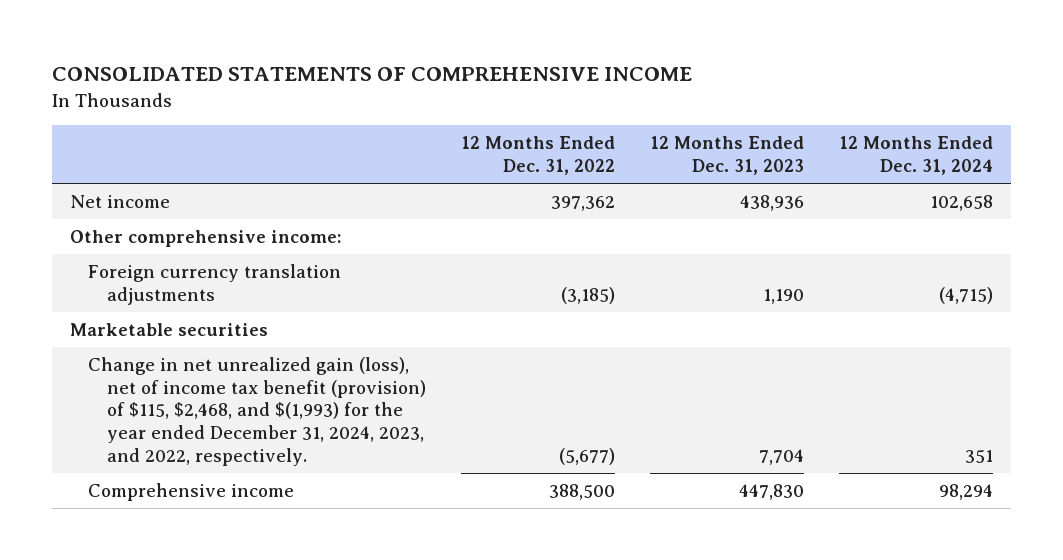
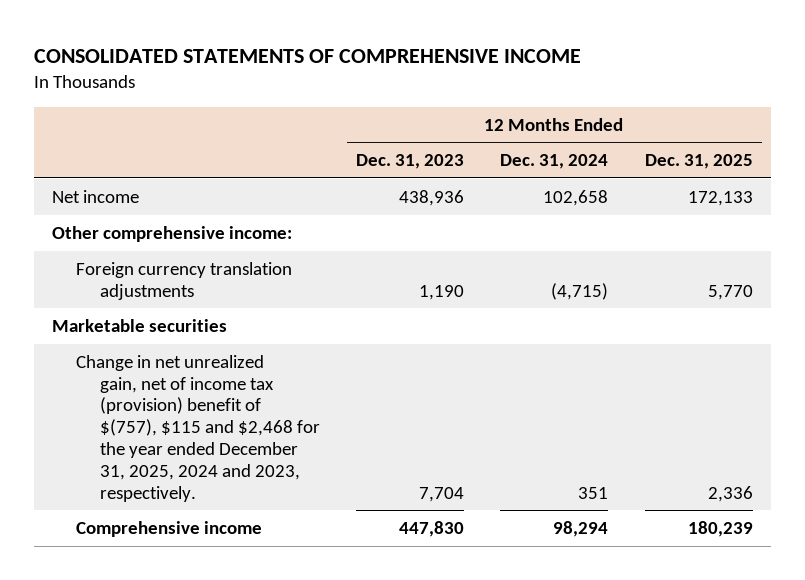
[461,136,616,176] 12 Months Ended Dec. 31, 2022 -> none
none -> [644,154,753,170] Dec. 31, 2025
[88,356,427,466] Change in net unrealized gain (loss), net of income tax benefit (provision) of $115, $2,468, and $(1,993) for the year ended December 31, 2024, 2023, and 2022, respectively. -> [75,354,320,502] Change in net unrealized gain, net of income tax (provision) benefit of $(757), $115 and $2,468 for the year ended December 31, 2025, 2024 and 2023, respectively.

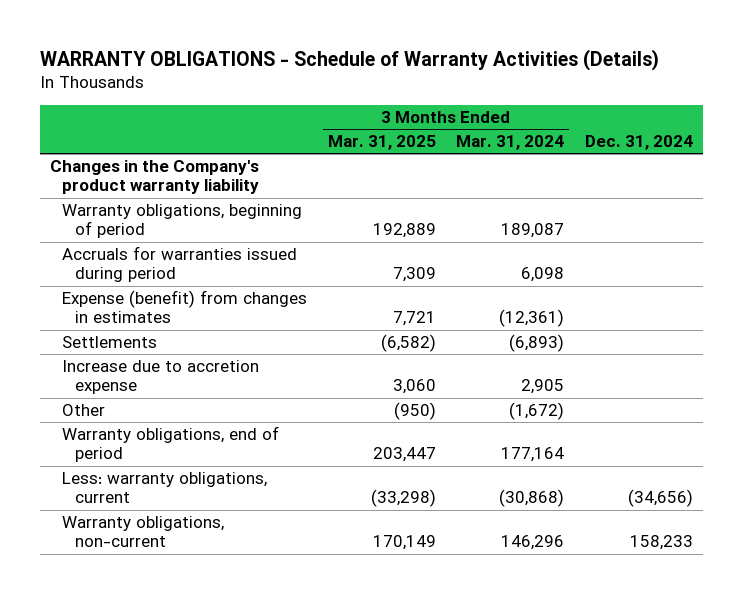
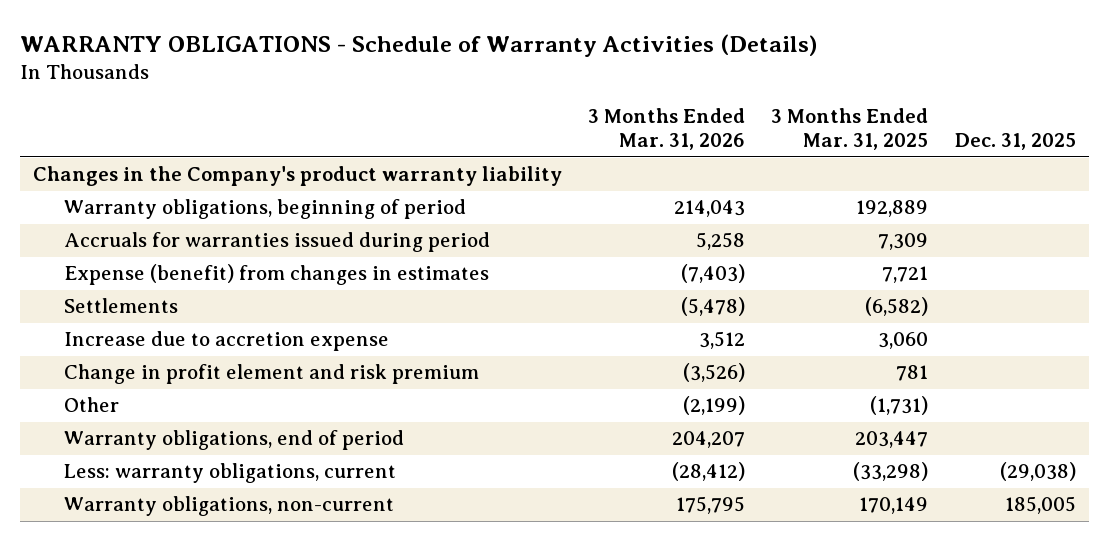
[456,135,565,151] Mar. 31, 2024 -> none
[584,135,693,151] Dec. 31, 2024 -> none
none -> [588,108,746,151] 3 Months Ended Mar. 31, 2026
none -> [954,133,1076,151] Dec. 31, 2025
none -> [64,364,480,385] Change in profit element and risk premium
[393,401,436,420] (950) -> [870,396,929,416] (1,731)

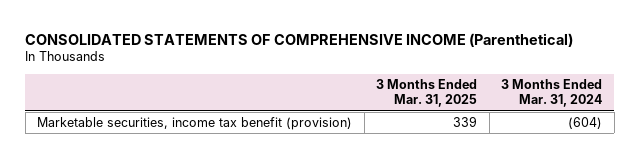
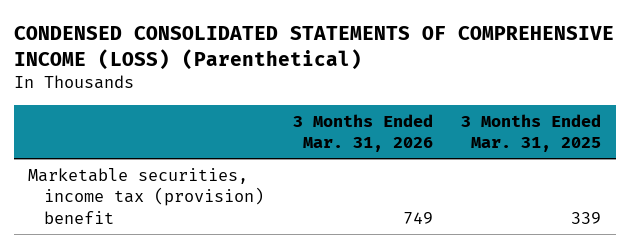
[25,32,574,47] CONSOLIDATED STATEMENTS OF COMPREHENSIVE INCOME (Parenthetical) -> [14,25,615,70] CONDENSED CONSOLIDATED STATEMENTS OF COMPREHENSIVE INCOME (LOSS) (Parenthetical)
[501,78,603,108] 3 Months Ended Mar. 31, 2024 -> none
none -> [292,113,433,153] 3 Months Ended Mar. 31, 2026
[37,117,353,131] Marketable securities, income tax benefit (provision) -> [28,167,264,224] Marketable securities, income tax (provision) benefit

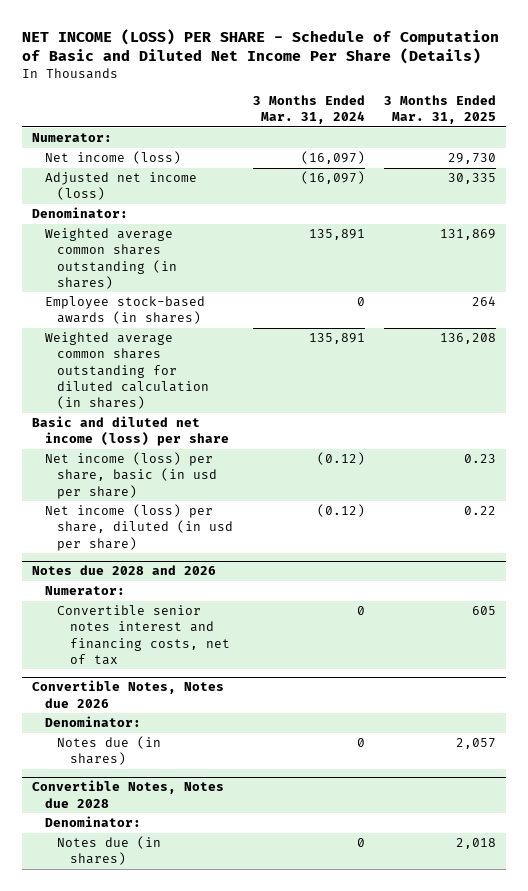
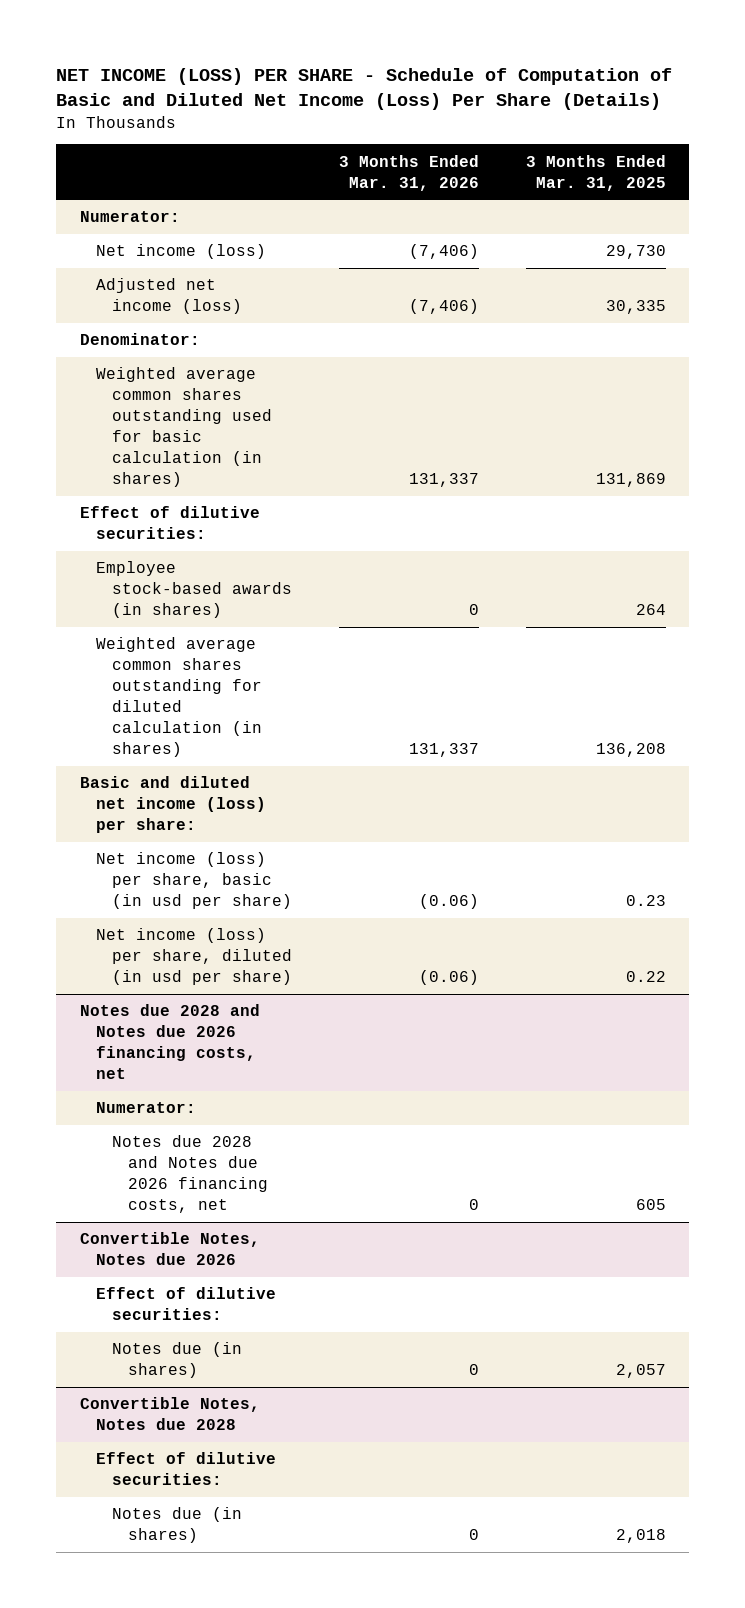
[22,28,500,65] NET INCOME (LOSS) PER SHARE - Schedule of Computation of Basic and Diluted Net Income Per Share (Details) -> [56,68,673,111] NET INCOME (LOSS) PER SHARE - Schedule of Computation of Basic and Diluted Net Income (Loss) Per Share (Details)
[252,94,365,125] 3 Months Ended Mar. 31, 2024 -> none
none -> [338,154,479,191] 3 Months Ended Mar. 31, 2026
[44,228,178,290] Weighted average common shares outstanding (in shares) -> [95,367,272,488] Weighted average common shares outstanding used for basic calculation (in shares)
none -> [79,506,260,540] Effect of dilutive securities:
[31,416,229,447] Basic and diluted net income (loss) per share -> [79,776,266,834] Basic and diluted net income (loss) per share:
[31,565,216,576] Notes due 2028 and 2026 -> [79,1004,260,1080] Notes due 2028 and Notes due 2026 financing costs, net
[57,605,231,666] Convertible senior notes interest and financing costs, net of tax -> [111,1135,268,1214] Notes due 2028 and Notes due 2026 financing costs, net
[44,716,141,728] Denominator: -> none
none -> [95,1287,276,1321] Effect of dilutive securities:
[44,816,141,828] Denominator: -> none
none -> [95,1452,276,1486] Effect of dilutive securities:

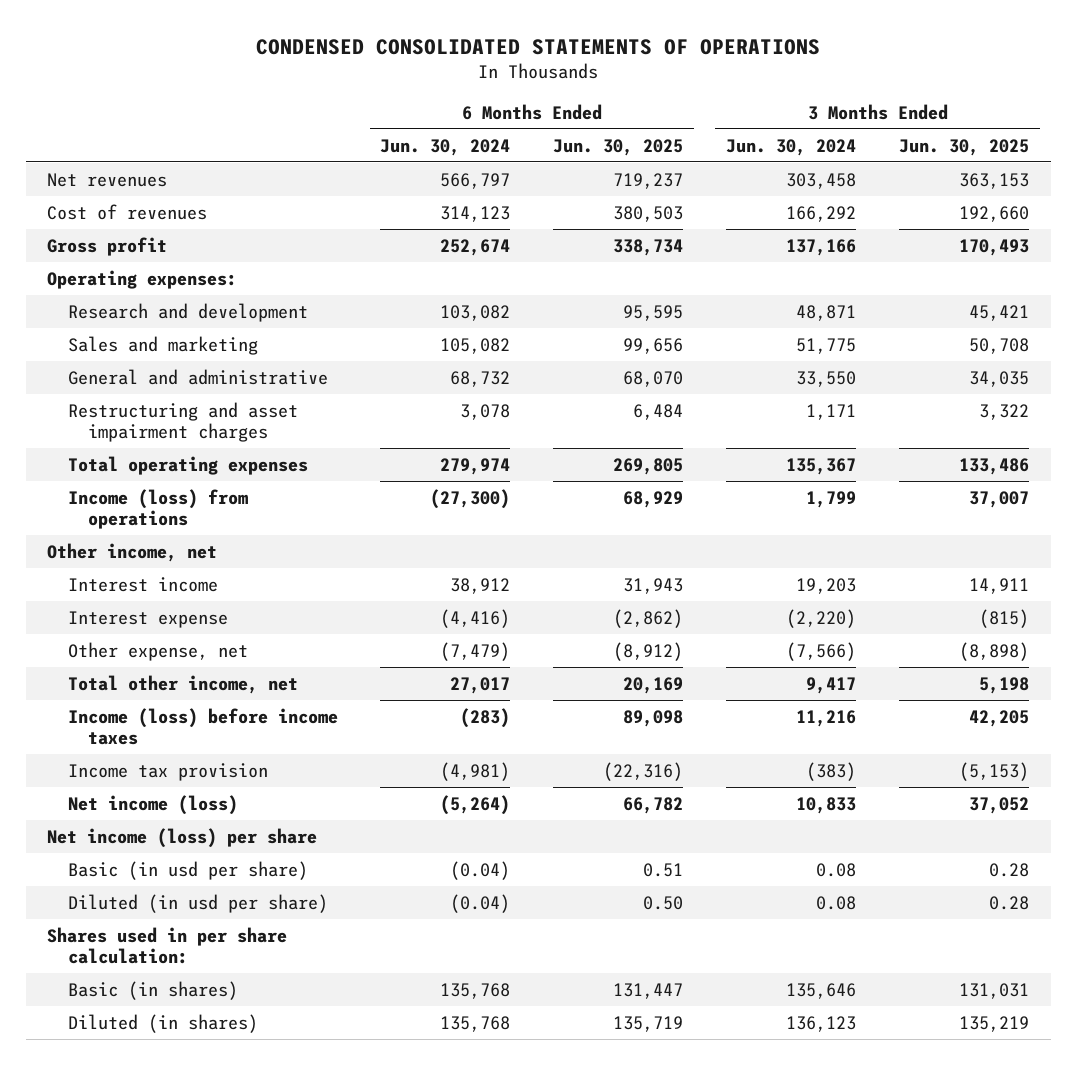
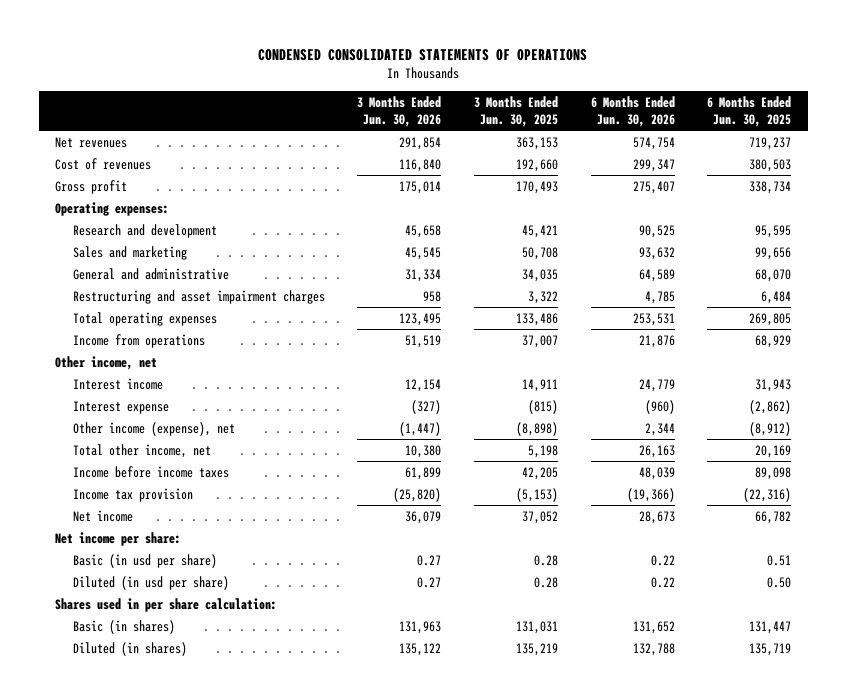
[380,138,511,156] Jun. 30, 2024 -> none
[726,138,857,156] Jun. 30, 2024 -> none
none -> [357,95,442,127] 3 Months Ended Jun. 30, 2026
none -> [590,95,675,127] 6 Months Ended Jun. 30, 2026
[67,488,248,529] Income (loss) from operations -> [72,333,205,348] Income from operations
[67,641,248,661] Other expense, net -> [72,421,235,436] Other income (expense), net
[67,707,338,745] Income (loss) before income taxes -> [72,465,229,478] Income before income taxes
[67,794,238,815] Net income (loss) -> [72,509,133,522] Net income
[47,827,318,848] Net income (loss) per share -> [55,531,182,546] Net income per share:

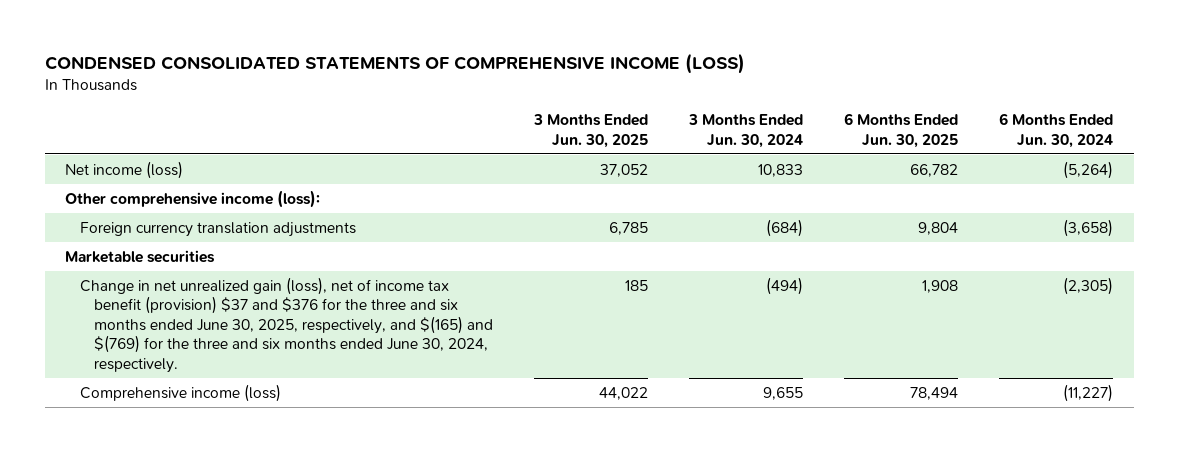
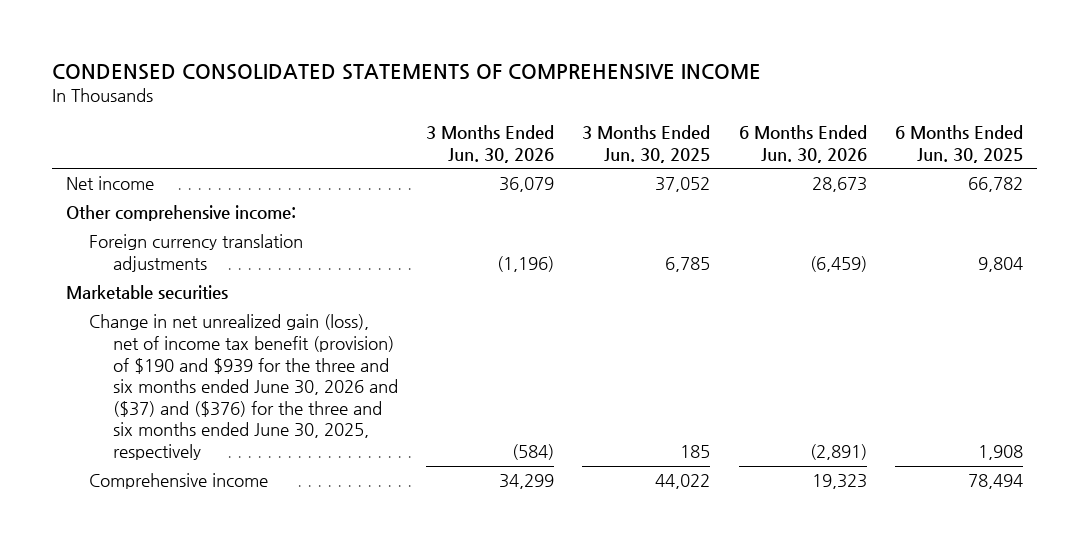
[44,52,745,74] CONDENSED CONSOLIDATED STATEMENTS OF COMPREHENSIVE INCOME (LOSS) -> [51,63,761,80] CONDENSED CONSOLIDATED STATEMENTS OF COMPREHENSIVE INCOME
[688,113,804,148] 3 Months Ended Jun. 30, 2024 -> none
[999,112,1114,148] 6 Months Ended Jun. 30, 2024 -> none
none -> [426,125,555,163] 3 Months Ended Jun. 30, 2026
none -> [738,125,867,163] 6 Months Ended Jun. 30, 2026
[65,160,184,179] Net income (loss) -> [65,176,154,191] Net income
[65,189,321,208] Other comprehensive income (loss): -> [65,205,296,222] Other comprehensive income:
[79,276,494,374] Change in net unrealized gain (loss), net of income tax benefit (provision) $37 and $376 for the three and six months ended June 30, 2025, respectively, and $(165) and $(769) for the three and six months ended June 30, 2024, respectively. -> [89,314,399,461] Change in net unrealized gain (loss), net of income tax benefit (provision) of $190 and $939 for the three and six months ended June 30, 2026 and ($37) and ($376) for the three and six months ended June 30, 2025, respectively
[79,383,281,402] Comprehensive income (loss) -> [89,473,269,490] Comprehensive income

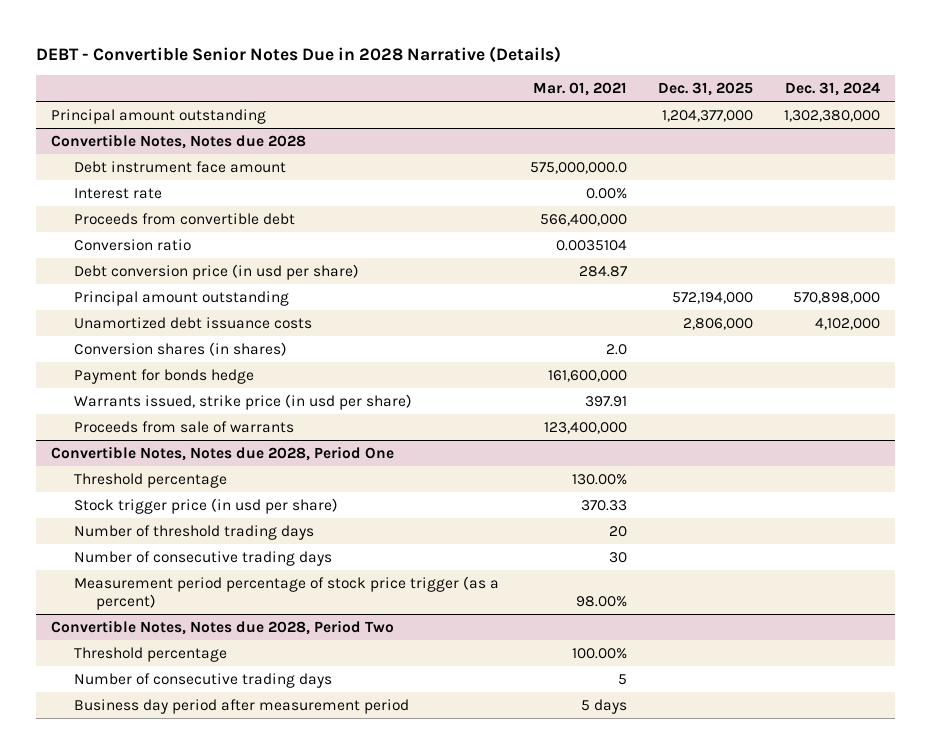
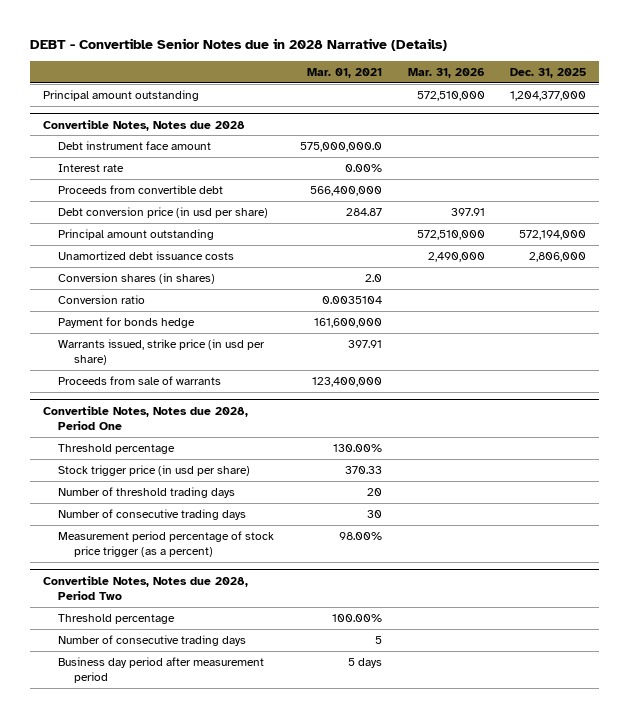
[36,45,562,63] DEBT - Convertible Senior Notes Due in 2028 Narrative (Details) -> [30,38,448,52] DEBT - Convertible Senior Notes due in 2028 Narrative (Details)
[784,82,880,97] Dec. 31, 2024 -> none
none -> [407,68,485,79] Mar. 31, 2026
[73,238,191,251] Conversion ratio -> [58,294,146,304] Conversion ratio

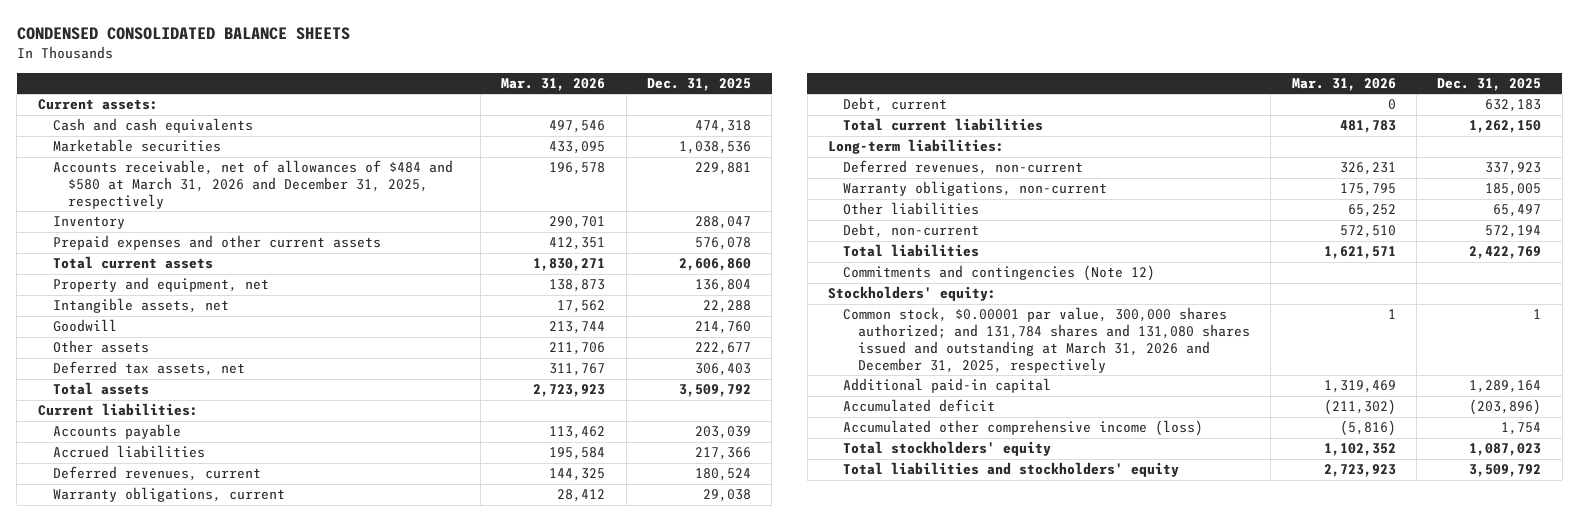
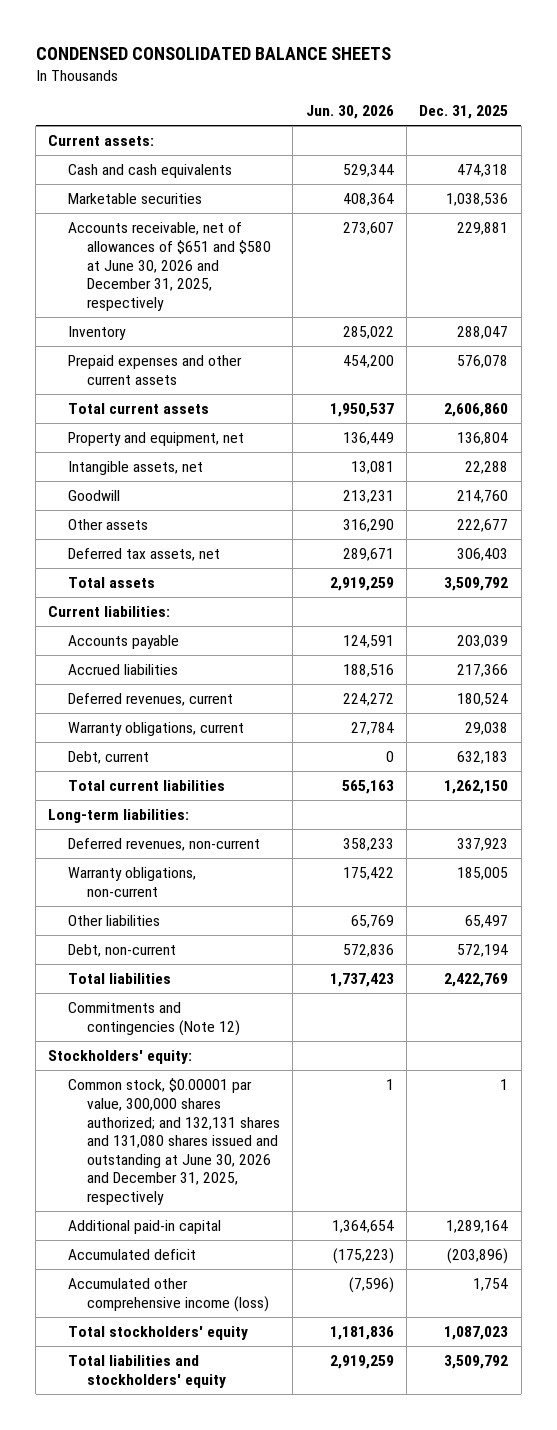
[501,77,606,91] Mar. 31, 2026 -> none
none -> [305,105,394,120] Jun. 30, 2026
[52,160,453,210] Accounts receivable, net of allowances of $484 and $580 at March 31, 2026 and December 31, 2025, respectively -> [67,222,272,311] Accounts receivable, net of allowances of $651 and $580 at June 30, 2026 and December 31, 2025, respectively
[843,307,1251,374] Common stock, $0.00001 par value, 300,000 shares authorized; and 131,784 shares and 131,080 shares issued and outstanding at March 31, 2026 and December 31, 2025, respectively -> [67,1078,281,1206] Common stock, $0.00001 par value, 300,000 shares authorized; and 132,131 shares and 131,080 shares issued and outstanding at June 30, 2026 and December 31, 2025, respectively

